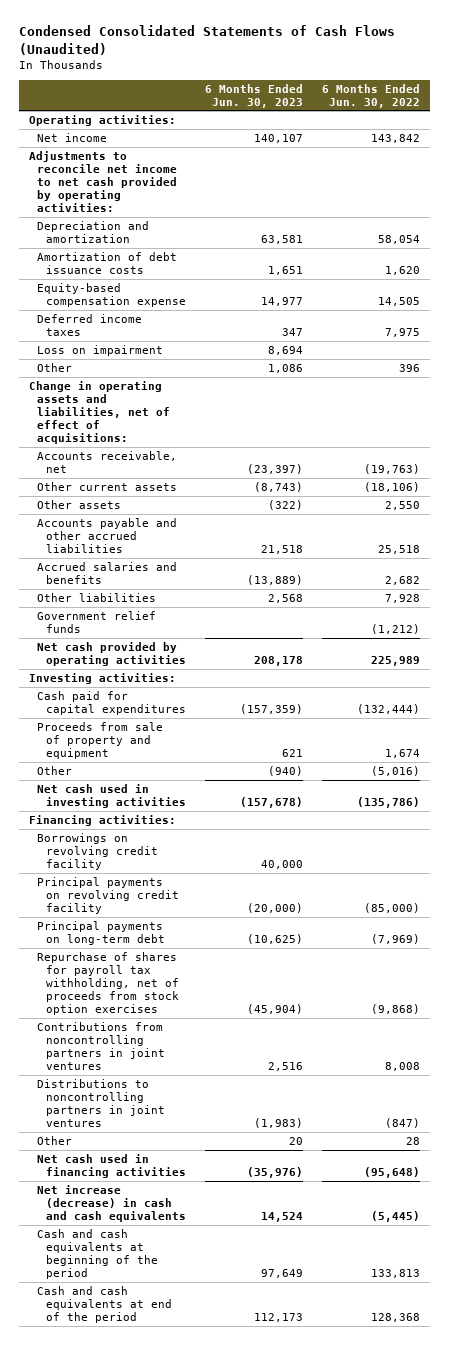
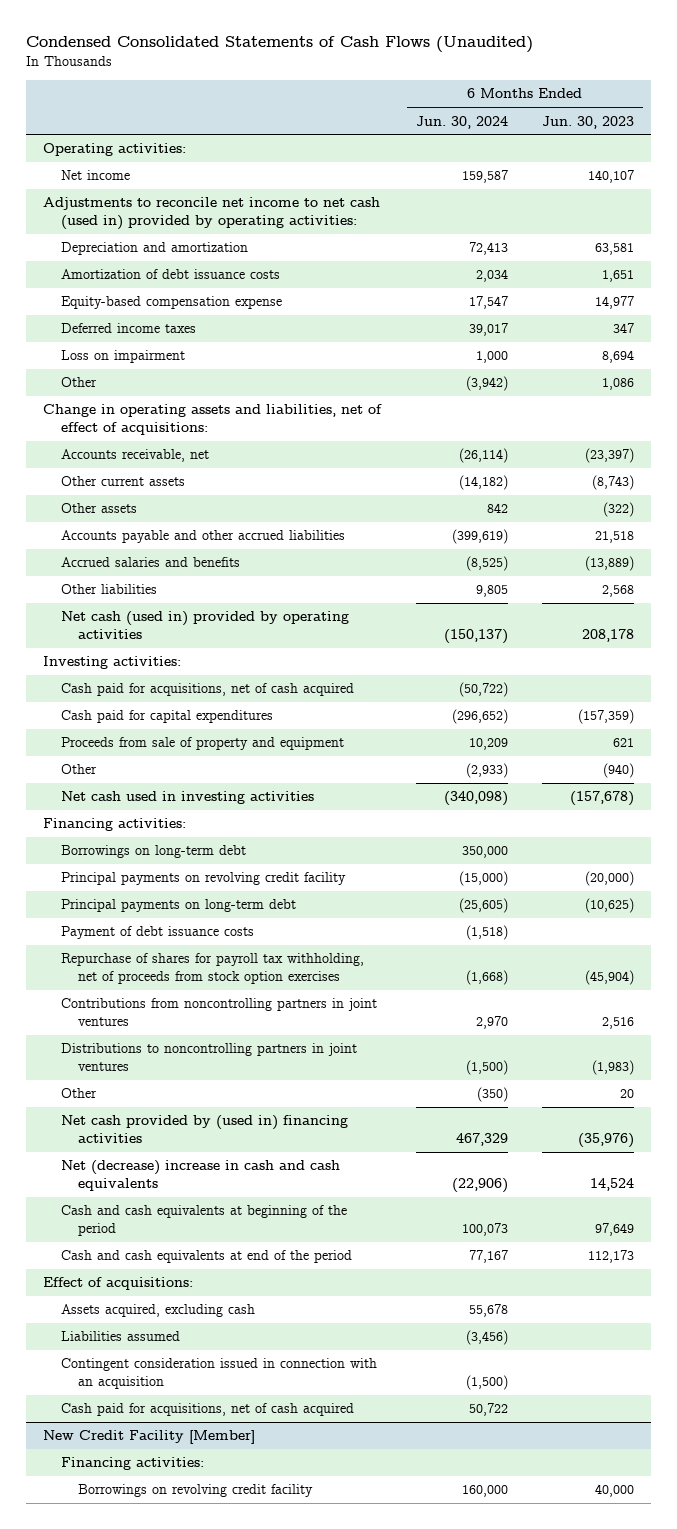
[322,83,421,108] 6 Months Ended Jun. 30, 2022 -> none
none -> [415,115,508,129] Jun. 30, 2024
[28,150,178,213] Adjustments to reconcile net income to net cash provided by operating activities: -> [43,197,381,231] Adjustments to reconcile net income to net cash (used in) provided by operating activities:
[37,610,157,633] Government relief funds -> none
[37,641,186,666] Net cash provided by operating activities -> [60,611,349,640] Net cash (used in) provided by operating activities
none -> [60,683,354,697] Cash paid for acquisitions, net of cash acquired
[37,832,158,870] Borrowings on revolving credit facility -> none
none -> [60,845,246,859] Borrowings on long-term debt
none -> [60,926,254,940] Payment of debt issuance costs
[37,1153,186,1178] Net cash used in financing activities -> [60,1115,348,1144] Net cash provided by (used in) financing activities
[37,1184,186,1222] Net increase (decrease) in cash and cash equivalents -> [60,1160,340,1192] Net (decrease) increase in cash and cash equivalents
none -> [43,1277,194,1291] Effect of acquisitions:
none -> [60,1304,255,1318] Assets acquired, excluding cash
none -> [60,1331,180,1342] Liabilities assumed
none -> [60,1358,377,1390] Contingent consideration issued in connection with an acquisition
none -> [60,1403,354,1417] Cash paid for acquisitions, net of cash acquired
none -> [43,1430,256,1445] New Credit Facility [Member]
none -> [60,1457,204,1471] Financing activities:
none -> [78,1484,314,1498] Borrowings on revolving credit facility

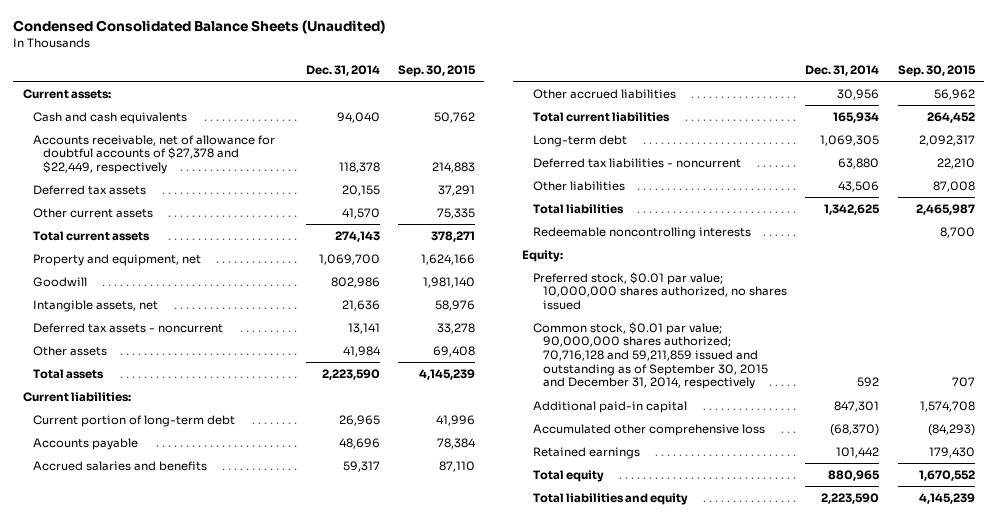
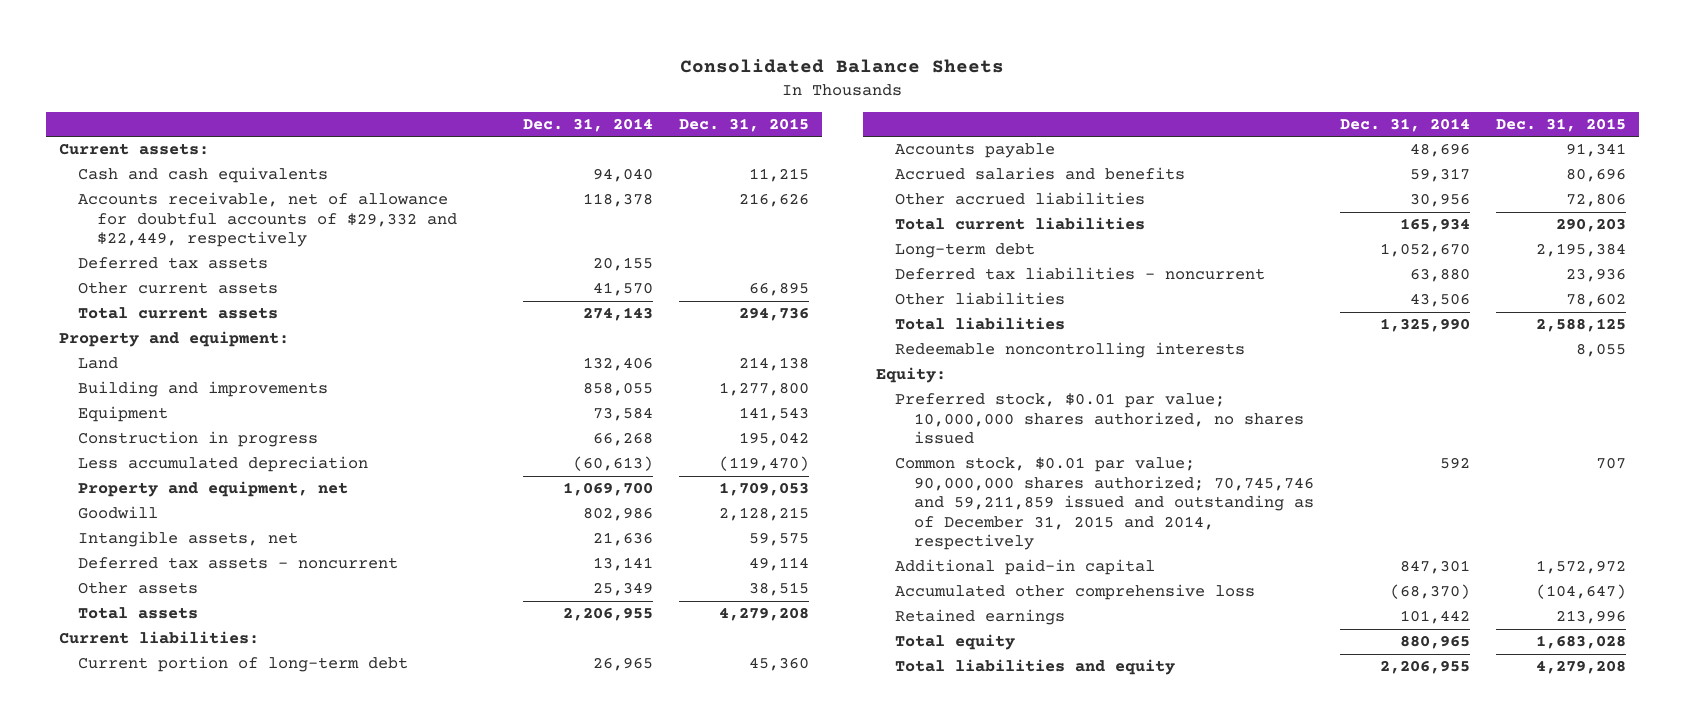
[13,20,386,35] Condensed Consolidated Balance Sheets (Unaudited) -> [680,59,1005,74] Consolidated Balance Sheets
[398,65,477,78] Sep. 30, 2015 -> none
none -> [678,117,809,132] Dec. 31, 2015
[32,134,275,174] Accounts receivable, net of allowance for doubtful accounts of $27,378 and $22,449, respectively -> [78,192,457,248] Accounts receivable, net of allowance for doubtful accounts of $29,332 and $22,449, respectively
none -> [59,331,290,348] Property and equipment:
none -> [78,357,119,370] Land
none -> [78,381,329,398] Building and improvements
none -> [78,406,169,423] Equipment
none -> [78,431,319,448] Construction in progress
none -> [78,456,369,473] Less accumulated depreciation
[342,345,381,357] 41,984 -> [592,582,653,597] 25,349
[321,368,380,380] 2,223,590 -> [562,607,653,622] 2,206,955
[820,134,880,146] 1,069,305 -> [1379,243,1470,258] 1,052,670
[824,203,881,215] 1,342,625 -> [1379,318,1470,333] 1,325,990
[532,321,768,390] Common stock, $0.01 par value; 90,000,000 shares authorized; 70,716,128 and 59,211,859 issued and outstanding as of September 30, 2015 and December 31, 2014, respectively -> [895,457,1315,551] Common stock, $0.01 par value; 90,000,000 shares authorized; 70,745,746 and 59,211,859 issued and outstanding as of December 31, 2015 and 2014, respectively
[821,492,880,504] 2,223,590 -> [1379,660,1470,675] 2,206,955

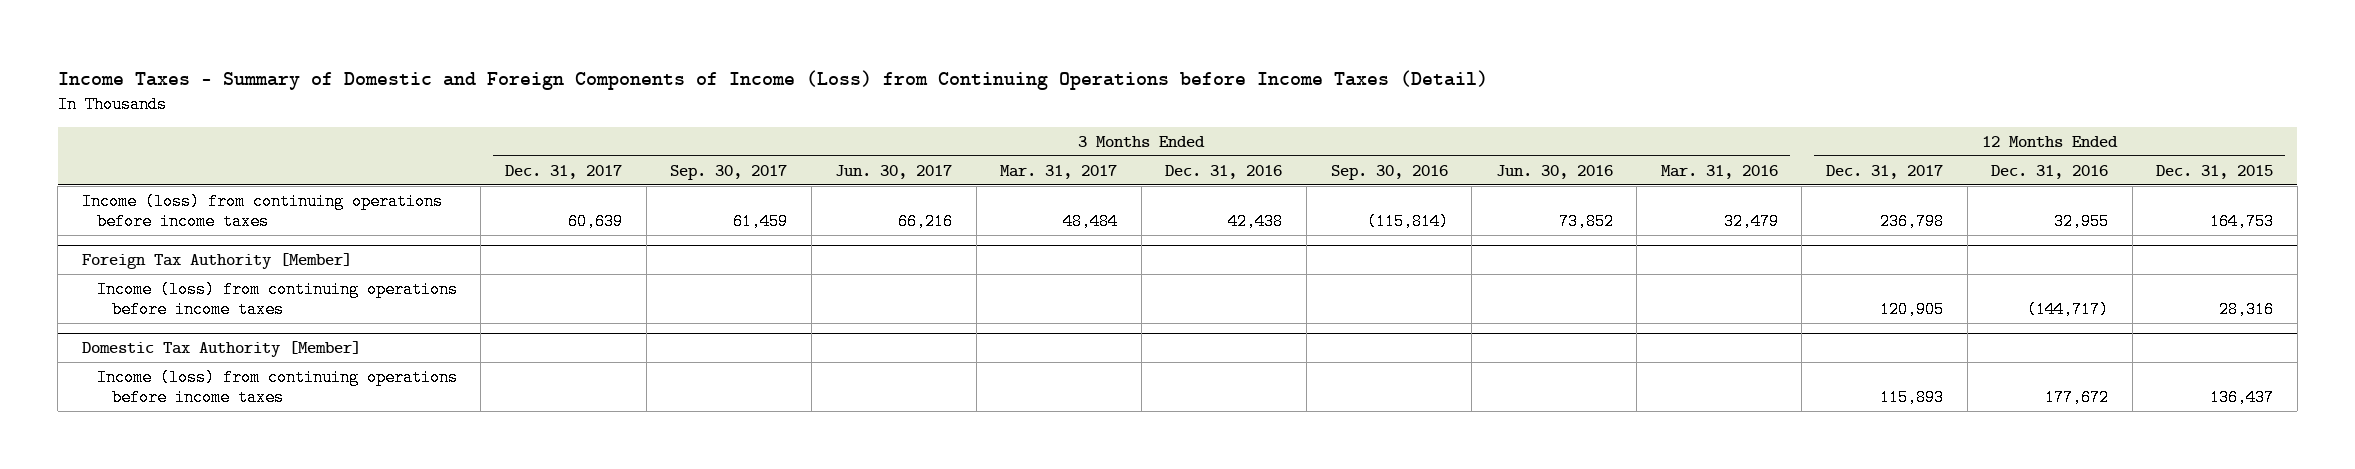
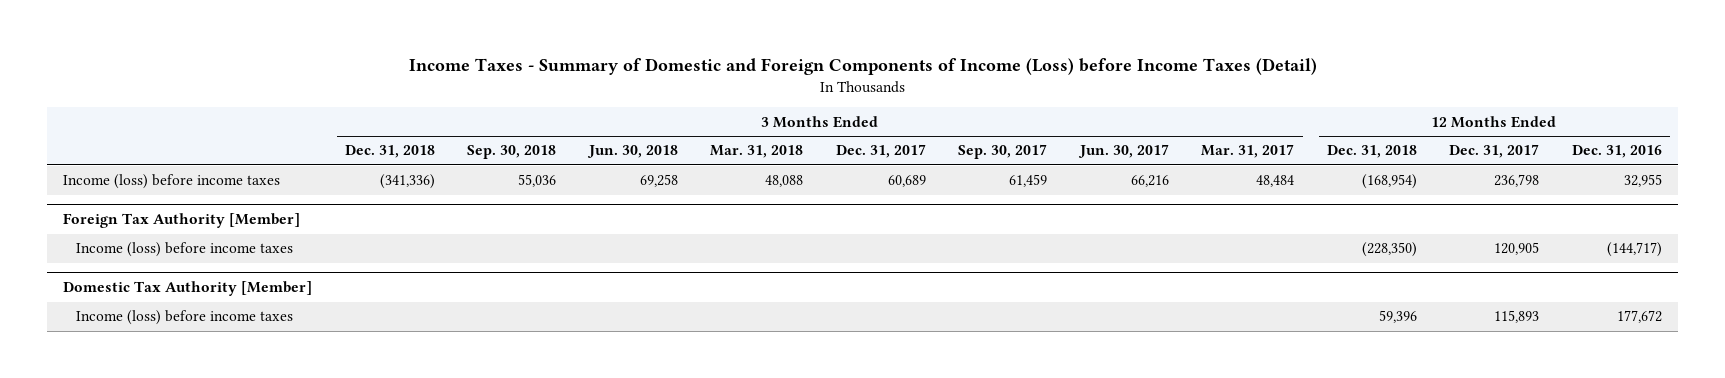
[57,70,1488,91] Income Taxes - Summary of Domestic and Foreign Components of Income (Loss) from Continuing Operations before Income Taxes (Detail) -> [408,58,1317,76] Income Taxes - Summary of Domestic and Foreign Components of Income (Loss) before Income Taxes (Detail)
[1165,164,1283,179] Dec. 31, 2016 -> none
[1330,164,1448,180] Sep. 30, 2016 -> none
[1495,164,1613,179] Jun. 30, 2016 -> none
[1660,164,1778,179] Mar. 31, 2016 -> none
[2156,164,2274,179] Dec. 31, 2015 -> none
none -> [344,145,435,159] Dec. 31, 2018
none -> [467,145,557,160] Sep. 30, 2018
none -> [586,145,678,159] Jun. 30, 2018
none -> [710,145,804,159] Mar. 31, 2018
none -> [1326,145,1417,159] Dec. 31, 2018
[81,192,443,231] Income (loss) from continuing operations before income taxes -> [63,174,281,190] Income (loss) before income taxes
[567,213,623,231] 60,639 -> [887,175,926,188] 60,689
[96,280,458,319] Income (loss) from continuing operations before income taxes -> [76,242,294,258] Income (loss) before income taxes
[96,368,458,407] Income (loss) from continuing operations before income taxes -> [76,310,294,326] Income (loss) before income taxes

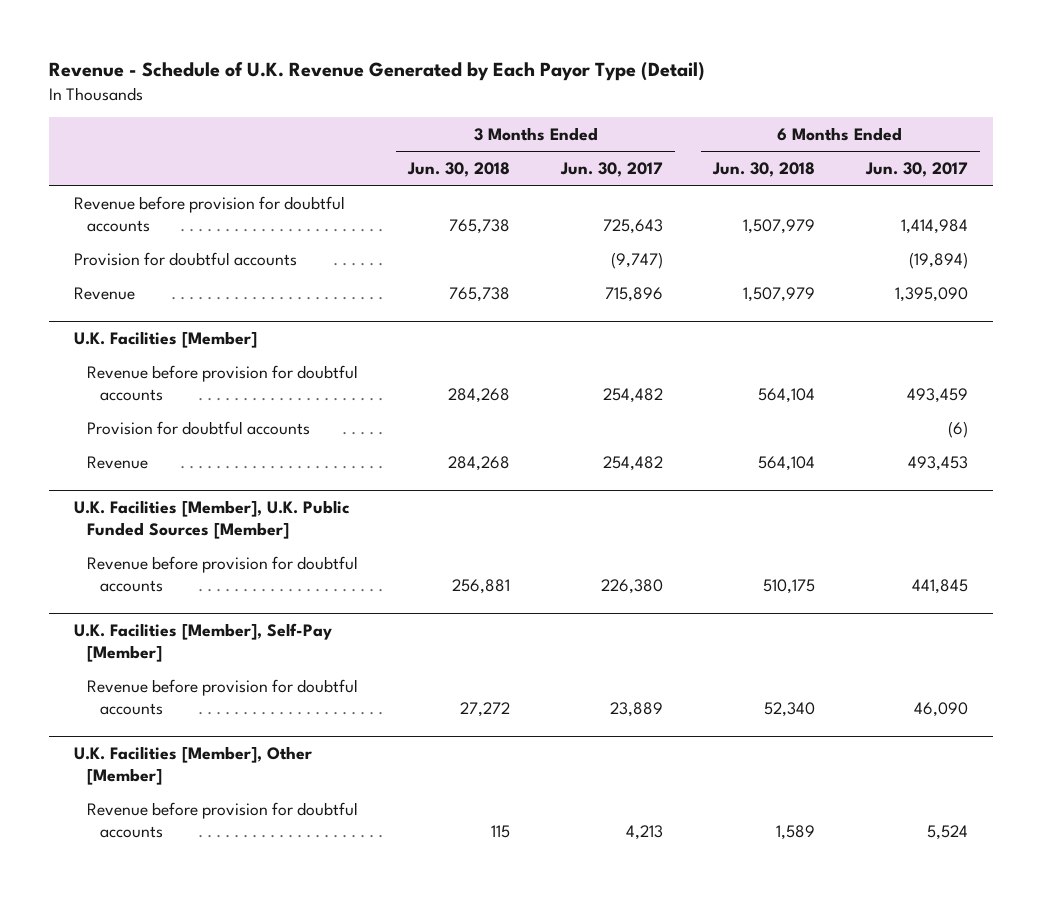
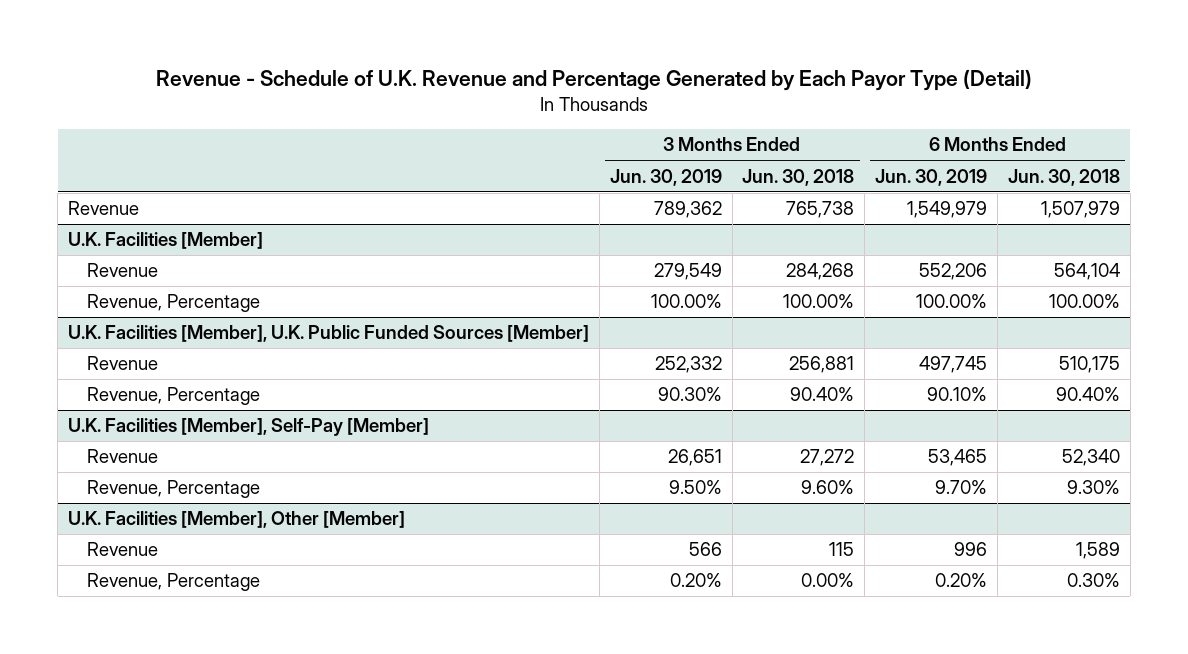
[49,62,706,82] Revenue - Schedule of U.K. Revenue Generated by Each Payor Type (Detail) -> [155,68,1032,91] Revenue - Schedule of U.K. Revenue and Percentage Generated by Each Payor Type (Detail)
[559,161,663,177] Jun. 30, 2017 -> none
[864,161,968,177] Jun. 30, 2017 -> none
none -> [609,168,722,186] Jun. 30, 2019
none -> [875,168,988,186] Jun. 30, 2019
[74,195,346,232] Revenue before provision for doubtful accounts -> none
[74,251,298,266] Provision for doubtful accounts -> none
[86,364,358,401] Revenue before provision for doubtful accounts -> none
[86,420,310,435] Provision for doubtful accounts -> none
none -> [87,294,261,313] Revenue, Percentage
[86,555,358,592] Revenue before provision for doubtful accounts -> [87,356,159,371] Revenue
none -> [87,387,261,406] Revenue, Percentage
[86,678,358,715] Revenue before provision for doubtful accounts -> [87,449,159,464] Revenue
none -> [87,480,261,499] Revenue, Percentage
[86,801,358,838] Revenue before provision for doubtful accounts -> [87,542,159,557] Revenue
none -> [87,573,261,592] Revenue, Percentage

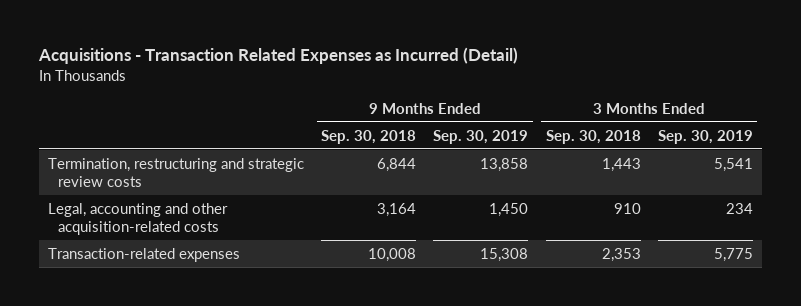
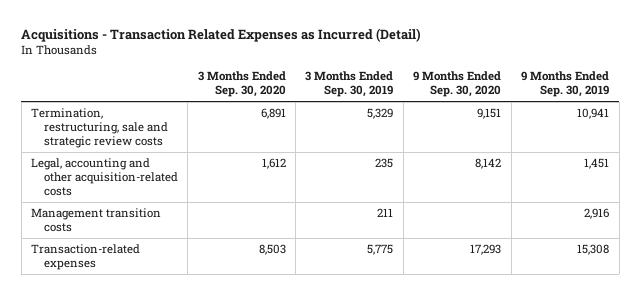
[320,129,416,144] Sep. 30, 2018 -> none
[545,129,641,144] Sep. 30, 2018 -> none
none -> [197,71,286,98] 3 Months Ended Sep. 30, 2020
none -> [413,71,502,98] 9 Months Ended Sep. 30, 2020
[47,157,304,187] Termination, restructuring and strategic review costs -> [31,107,168,149] Termination, restructuring, sale and strategic review costs
[480,157,529,172] 13,858 -> [577,107,610,119] 10,941
[713,157,753,172] 5,541 -> [367,107,394,119] 5,329
[489,202,529,217] 1,450 -> [584,157,610,169] 1,451
[725,202,753,214] 234 -> [375,157,394,168] 235
none -> [31,207,162,233] Management transition costs

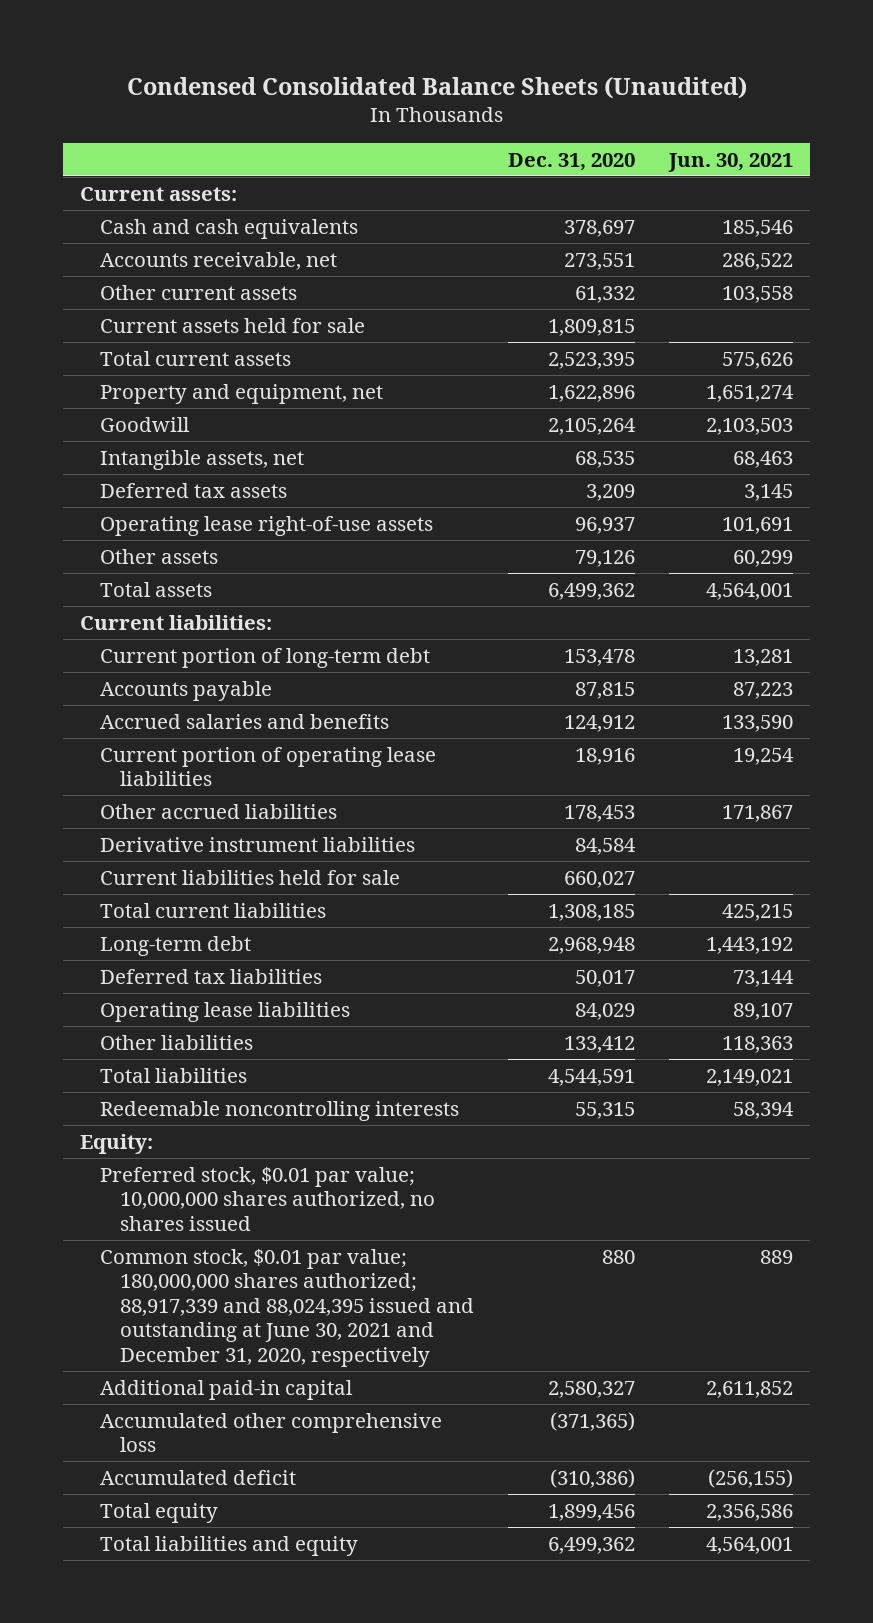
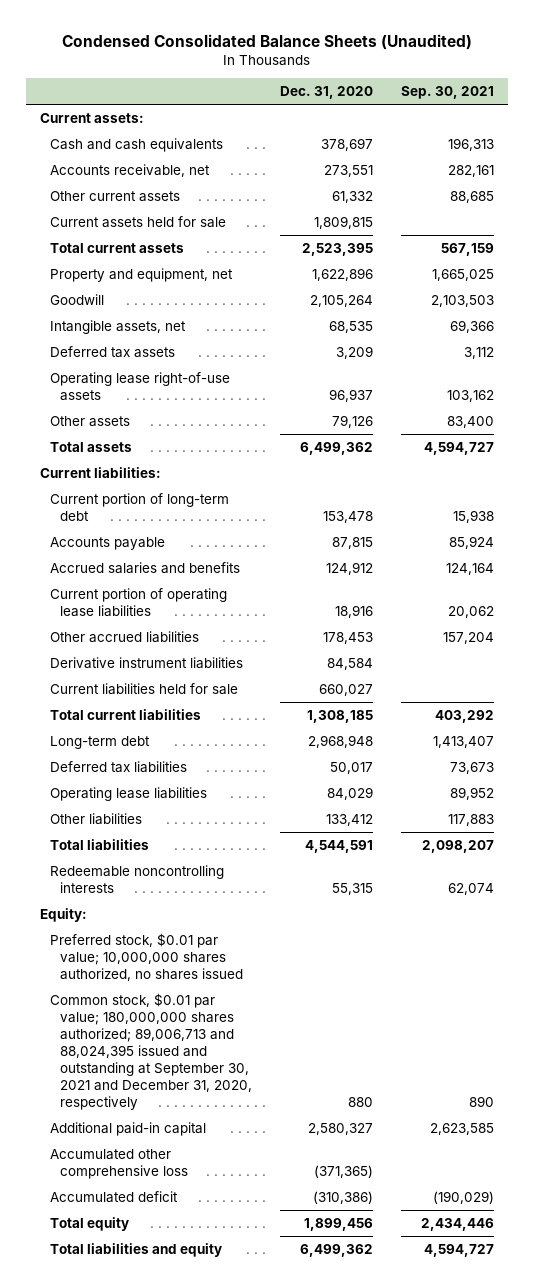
[668,152,794,172] Jun. 30, 2021 -> none
none -> [401,86,495,100] Sep. 30, 2021
[100,1248,475,1367] Common stock, $0.01 par value; 180,000,000 shares authorized; 88,917,339 and 88,024,395 issued and outstanding at June 30, 2021 and December 31, 2020, respectively -> [49,992,252,1110] Common stock, $0.01 par value; 180,000,000 shares authorized; 89,006,713 and 88,024,395 issued and outstanding at September 30, 2021 and December 31, 2020, respectively

